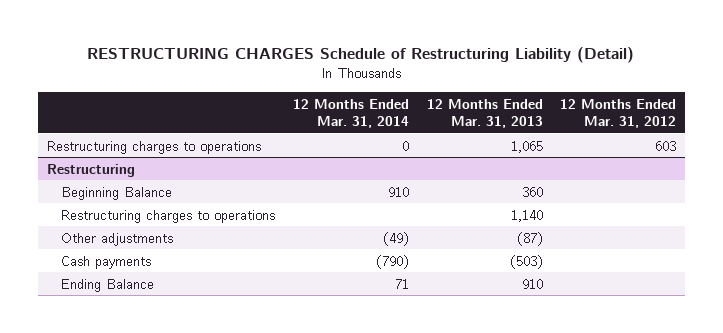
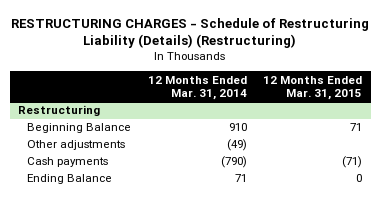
[87,47,635,64] RESTRUCTURING CHARGES Schedule of Restructuring Liability (Detail) -> [11,17,370,49] RESTRUCTURING CHARGES - Schedule of Restructuring Liability (Details) (Restructuring)
[426,98,543,129] 12 Months Ended Mar. 31, 2013 -> none
[560,98,677,129] 12 Months Ended Mar. 31, 2012 -> none
none -> [263,75,363,101] 12 Months Ended Mar. 31, 2015
[46,140,261,154] Restructuring charges to operations -> none
[61,209,276,223] Restructuring charges to operations -> none

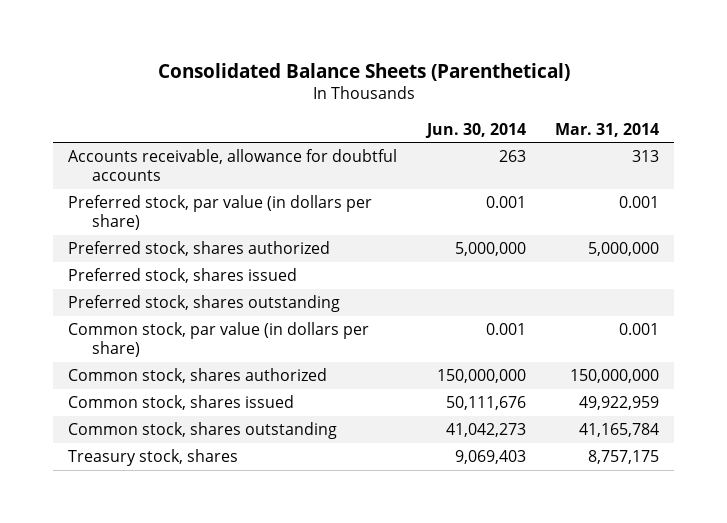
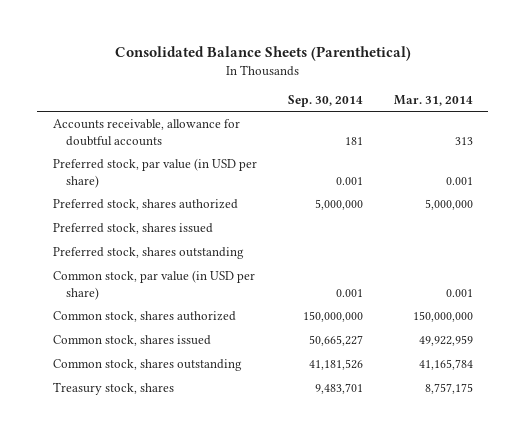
[424,122,526,138] Jun. 30, 2014 -> none
none -> [287,94,363,107] Sep. 30, 2014
[68,195,373,231] Preferred stock, par value (in dollars per share) -> [52,158,257,188] Preferred stock, par value (in USD per share)
[68,322,370,358] Common stock, par value (in dollars per share) -> [52,270,255,300] Common stock, par value (in USD per share)

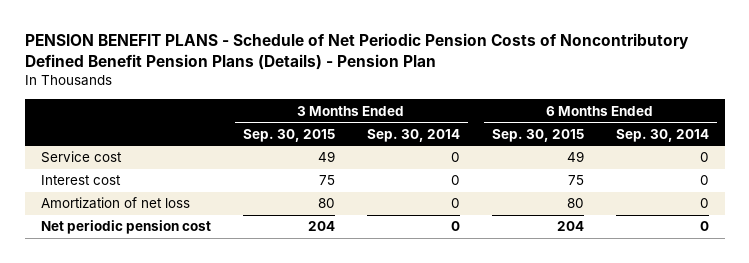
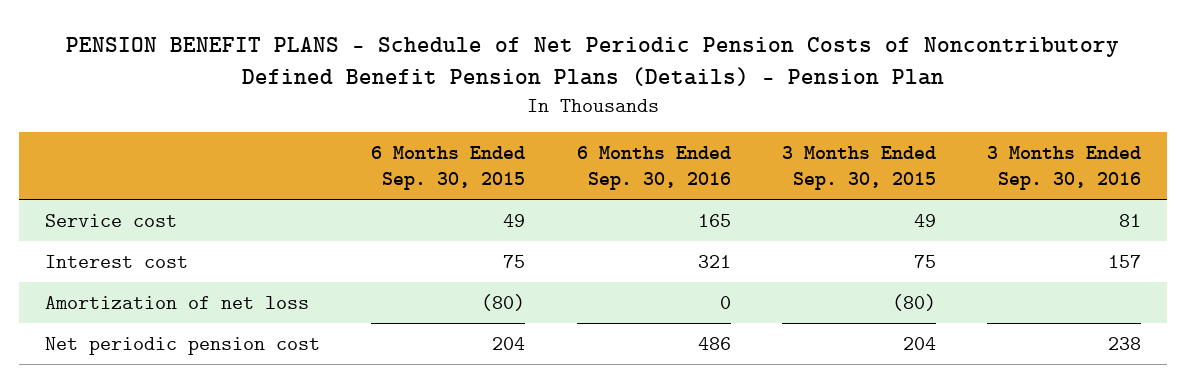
[366,128,460,142] Sep. 30, 2014 -> none
[615,128,709,142] Sep. 30, 2014 -> none
none -> [576,146,731,191] 6 Months Ended Sep. 30, 2016
none -> [987,146,1142,191] 3 Months Ended Sep. 30, 2016
[317,198,335,209] 80 -> [891,293,936,311] (80)
[566,198,584,209] 80 -> [481,293,526,311] (80)

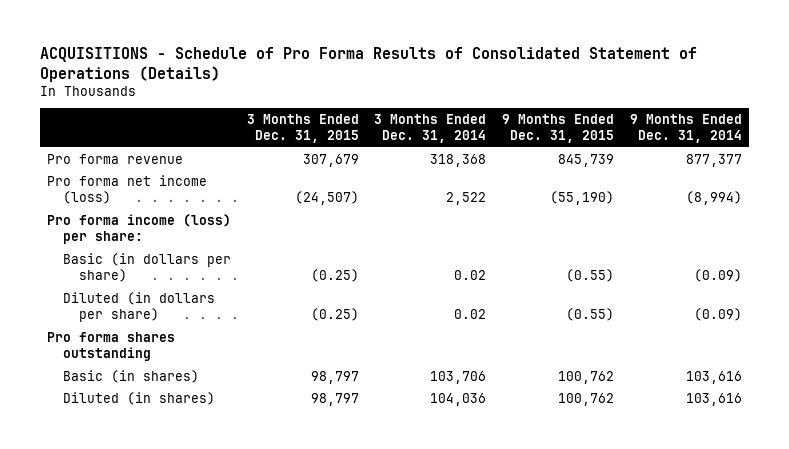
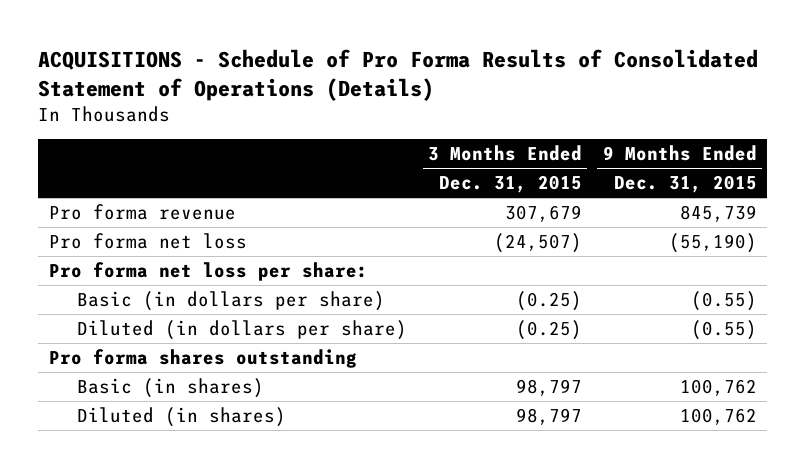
[374,114,487,144] 3 Months Ended Dec. 31, 2014 -> none
[629,114,742,144] 9 Months Ended Dec. 31, 2014 -> none
[47,174,208,205] Pro forma net income (loss) -> [48,232,247,249] Pro forma net loss
[47,213,232,245] Pro forma income (loss) per share: -> [48,261,368,281] Pro forma net loss per share:

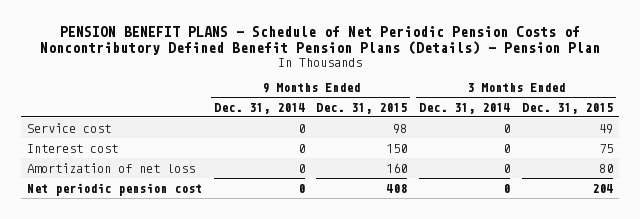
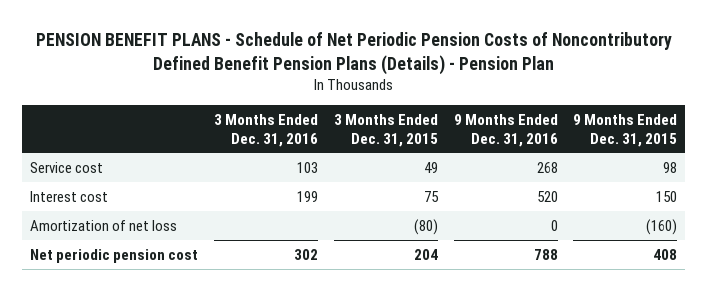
[213,102,305,114] Dec. 31, 2014 -> none
[419,102,511,114] Dec. 31, 2014 -> none
none -> [213,114,318,147] 3 Months Ended Dec. 31, 2016
none -> [453,114,558,147] 9 Months Ended Dec. 31, 2016
[386,162,408,173] 160 -> [646,218,678,235] (160)
[599,163,614,173] 80 -> [413,218,438,235] (80)

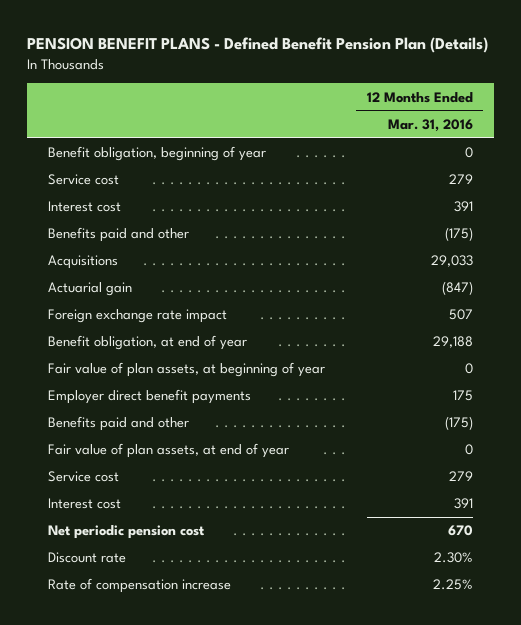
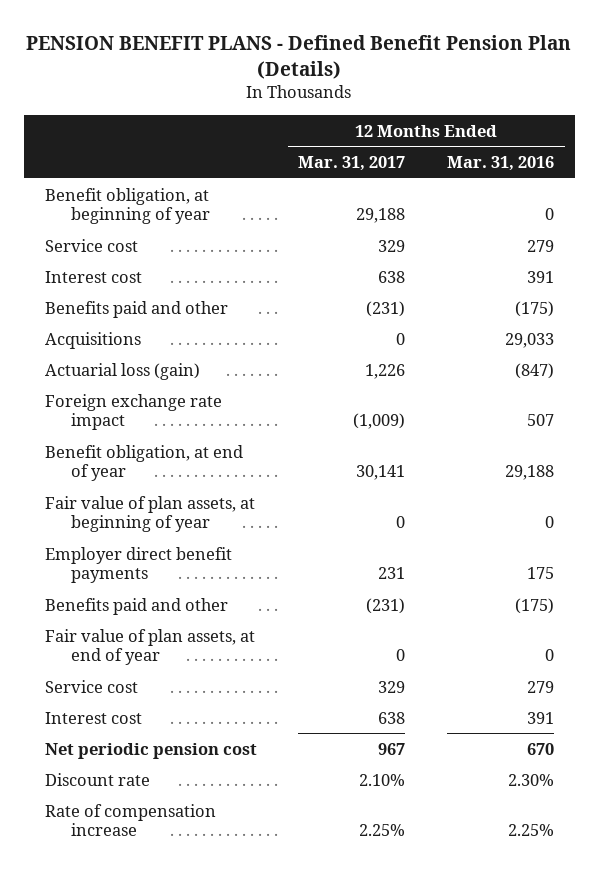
none -> [298,156,406,172] Mar. 31, 2017
[47,146,266,162] Benefit obligation, beginning of year -> [44,187,211,225] Benefit obligation, at beginning of year
[47,282,132,297] Actuarial gain -> [44,362,200,380] Actuarial loss (gain)

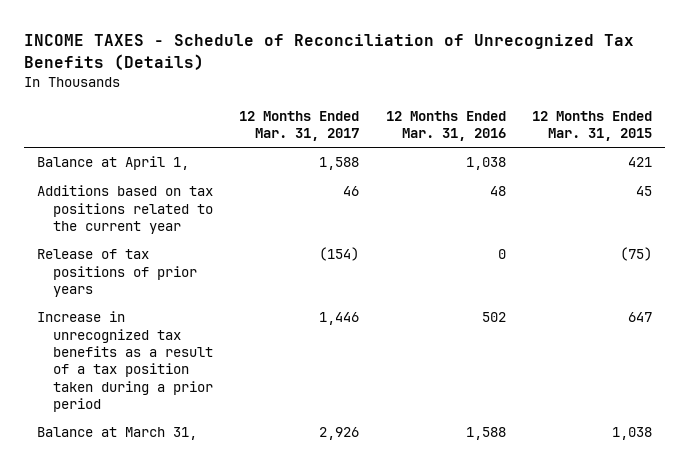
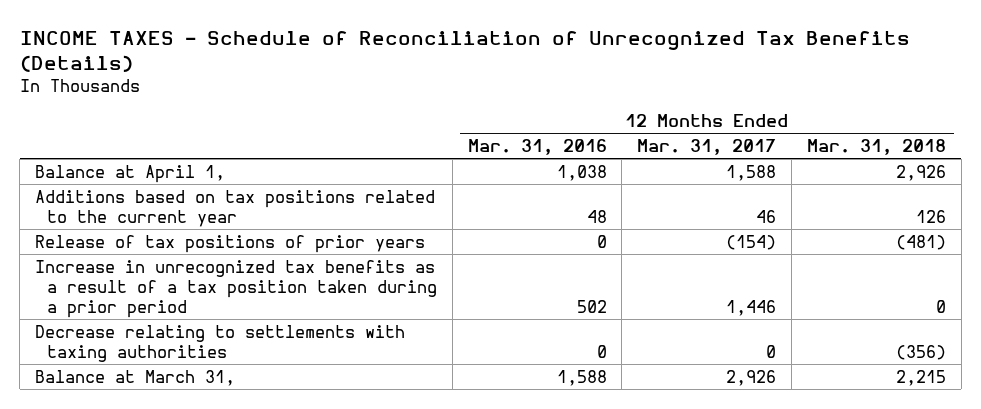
[531,110,652,142] 12 Months Ended Mar. 31, 2015 -> none
none -> [806,138,946,155] Mar. 31, 2018
none -> [35,324,406,362] Decrease relating to settlements with taxing authorities

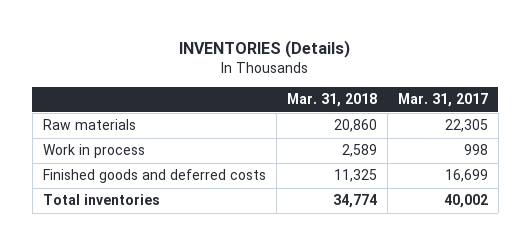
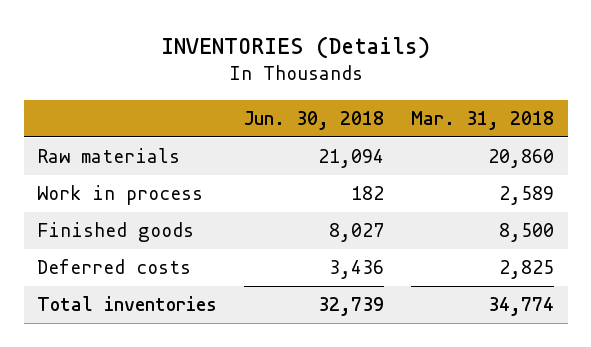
[397,93,488,108] Mar. 31, 2017 -> none
none -> [244,110,385,130] Jun. 30, 2018
[42,169,266,184] Finished goods and deferred costs -> none
none -> [37,222,195,243] Finished goods
none -> [37,259,192,275] Deferred costs

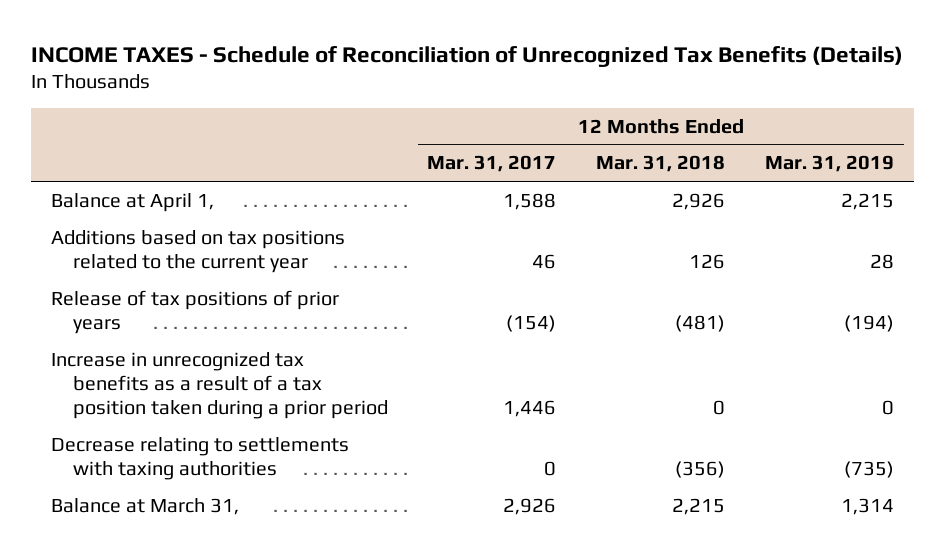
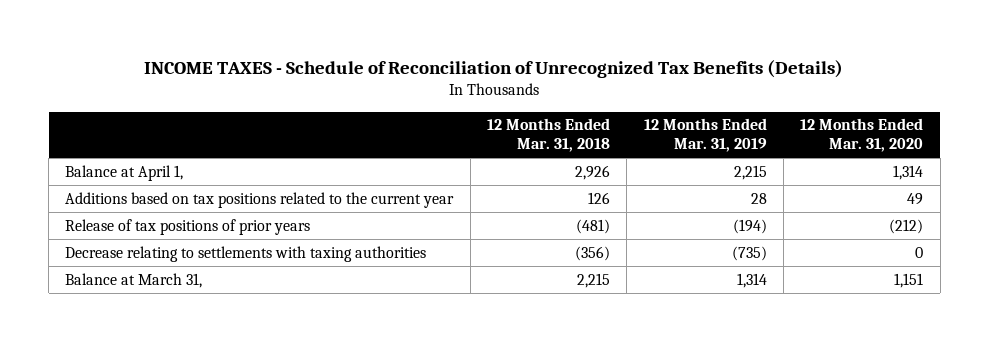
[427,155,557,173] Mar. 31, 2017 -> none
none -> [800,118,924,153] 12 Months Ended Mar. 31, 2020
[50,351,388,420] Increase in unrecognized tax benefits as a result of a tax position taken during a prior period -> none

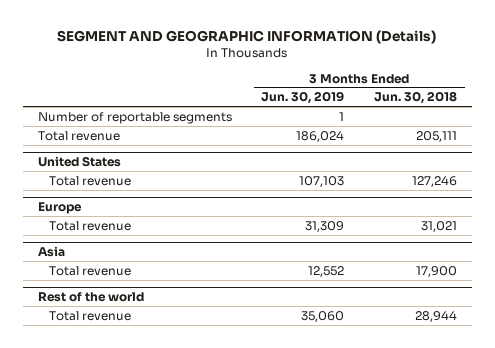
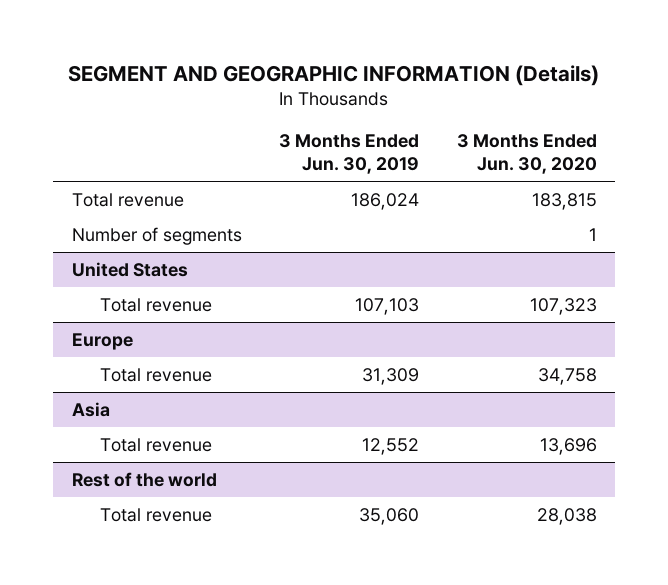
[374,91,458,105] Jun. 30, 2018 -> none
none -> [456,134,597,175] 3 Months Ended Jun. 30, 2020
[37,111,232,124] Number of reportable segments -> none
none -> [71,226,242,245] Number of segments

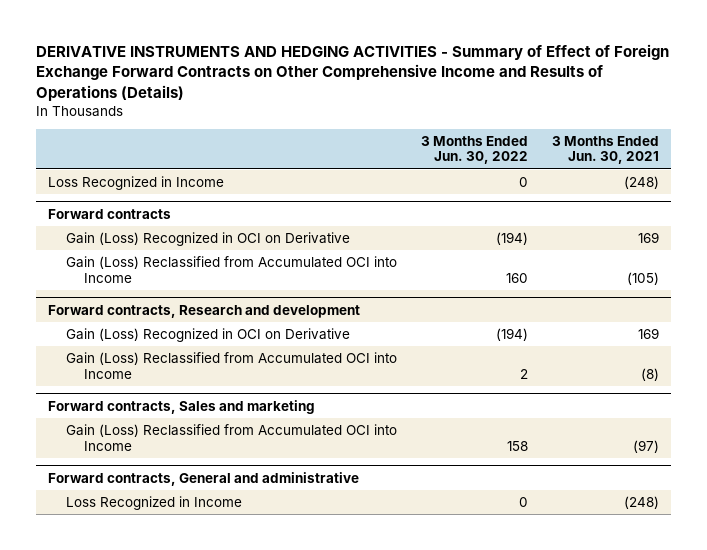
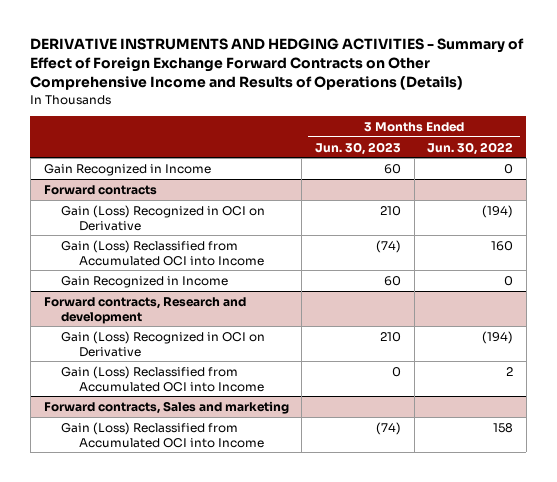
[552,135,660,165] 3 Months Ended Jun. 30, 2021 -> none
none -> [314,141,401,155] Jun. 30, 2023
[48,175,225,190] Loss Recognized in Income -> [43,163,211,176] Gain Recognized in Income
none -> [61,275,229,288] Gain Recognized in Income
[48,471,360,486] Forward contracts, General and administrative -> none
[66,495,243,510] Loss Recognized in Income -> none

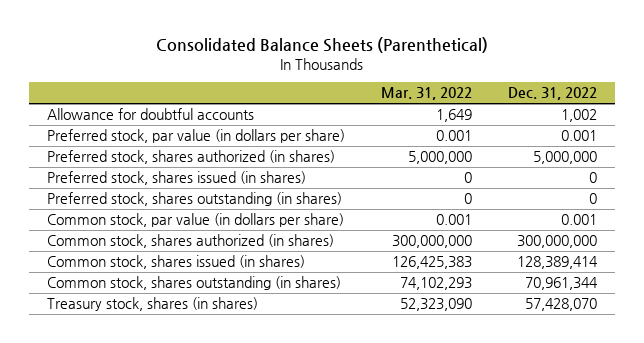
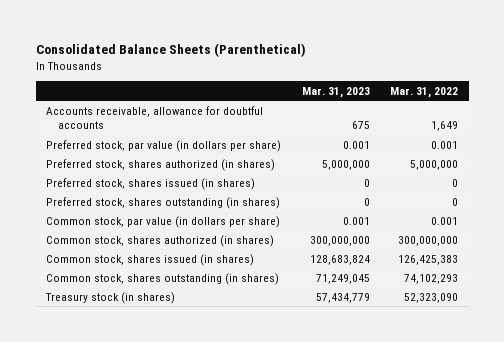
[508,87,598,101] Dec. 31, 2022 -> none
none -> [301,86,370,98] Mar. 31, 2023
[46,108,254,121] Allowance for doubtful accounts -> [46,105,264,130] Accounts receivable, allowance for doubtful accounts
[46,297,258,312] Treasury stock, shares (in shares) -> [45,291,176,304] Treasury stock (in shares)

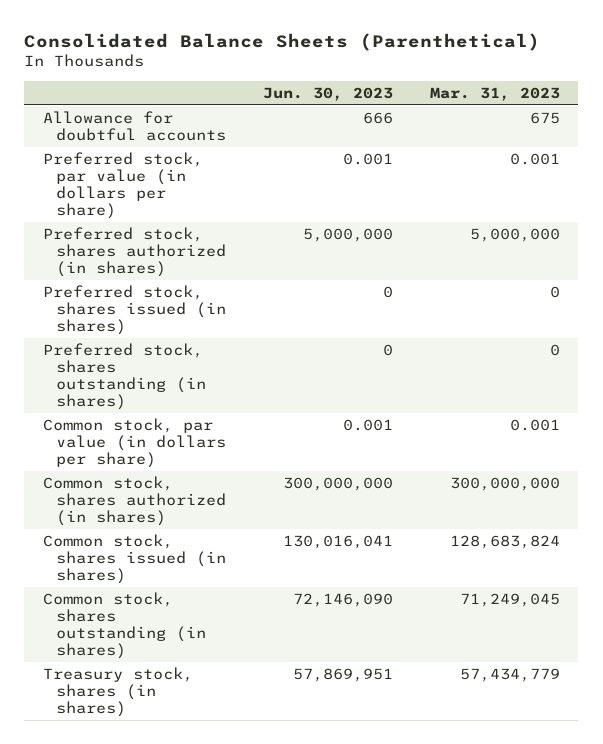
[390,86,459,98] Mar. 31, 2022 -> none
none -> [262,86,393,101] Jun. 30, 2023
[46,105,264,130] Accounts receivable, allowance for doubtful accounts -> [42,111,226,142] Allowance for doubtful accounts
[45,291,176,304] Treasury stock (in shares) -> [42,667,193,717] Treasury stock, shares (in shares)

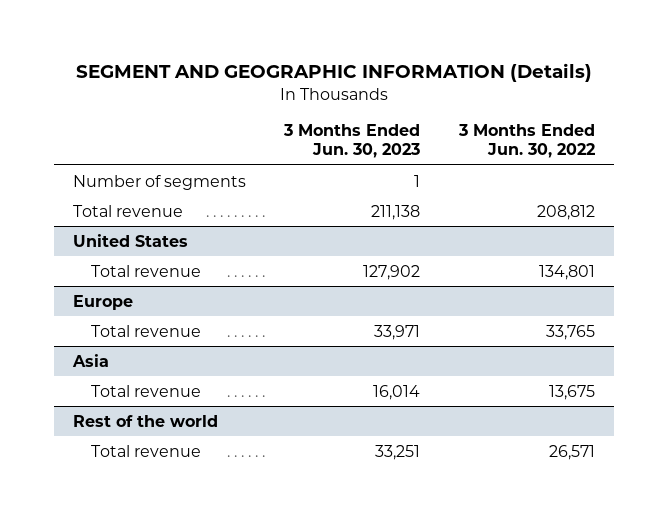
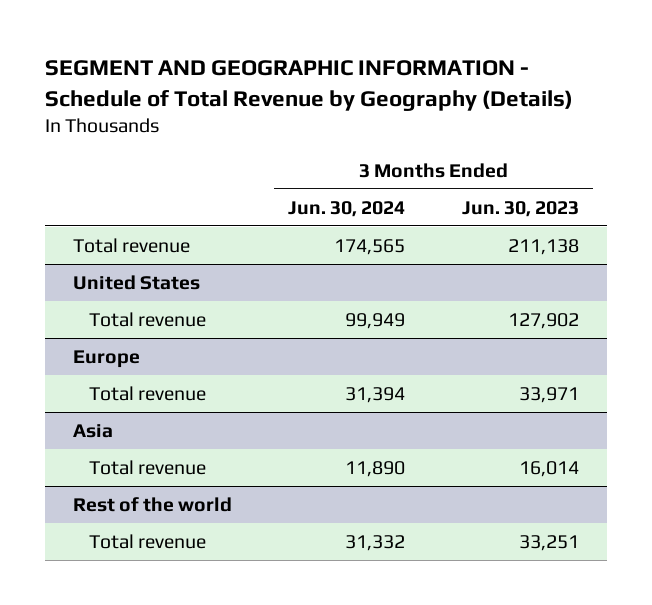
[75,63,592,83] SEGMENT AND GEOGRAPHIC INFORMATION (Details) -> [45,60,574,111] SEGMENT AND GEOGRAPHIC INFORMATION - Schedule of Total Revenue by Geography (Details)
[458,124,596,159] 3 Months Ended Jun. 30, 2022 -> none
none -> [288,200,406,217] Jun. 30, 2024
[72,174,246,190] Number of segments -> none

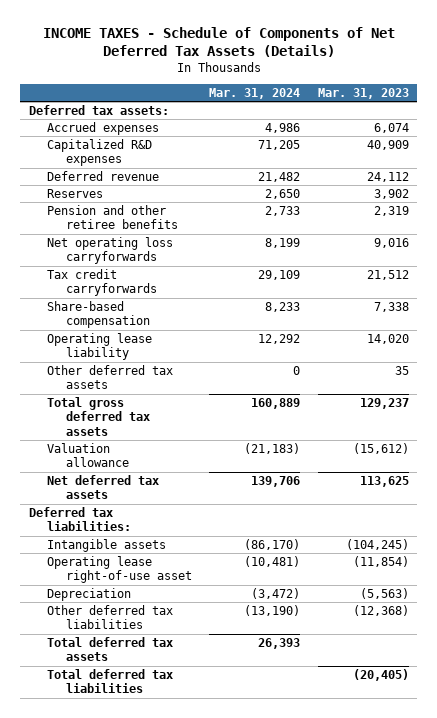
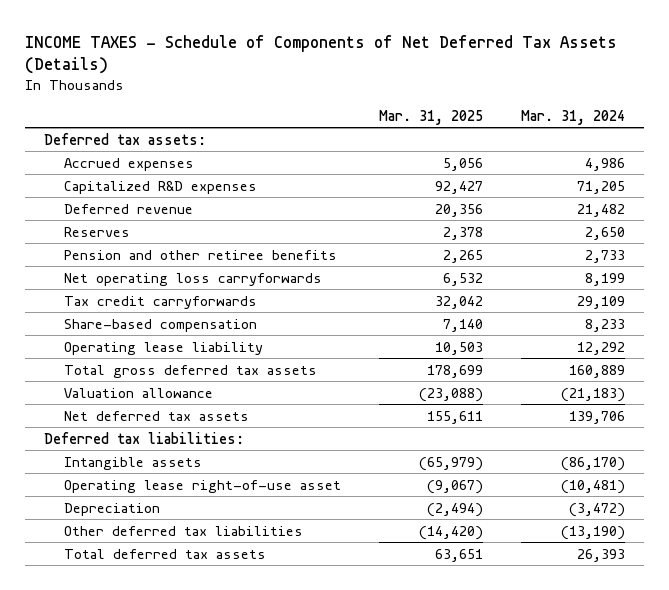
[317,88,409,100] Mar. 31, 2023 -> none
none -> [379,109,484,125] Mar. 31, 2025
[47,365,174,390] Other deferred tax assets -> none
[47,669,174,694] Total deferred tax liabilities -> none

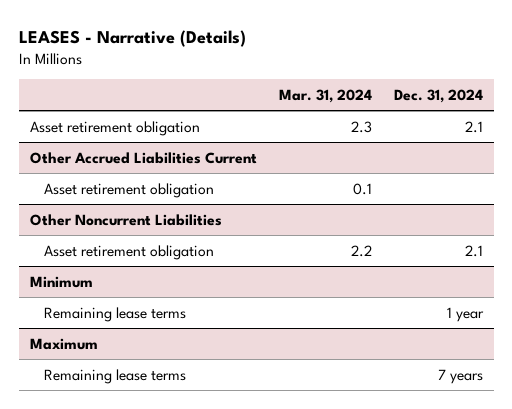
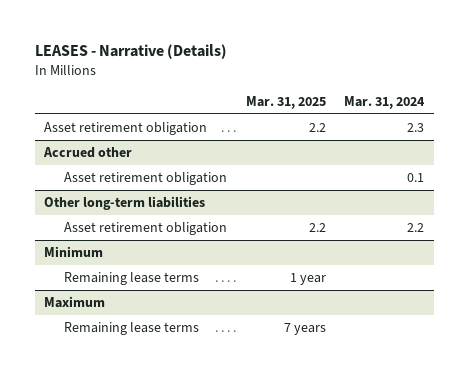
[393,88,483,103] Dec. 31, 2024 -> none
none -> [245,95,326,109] Mar. 31, 2025
[29,151,257,164] Other Accrued Liabilities Current -> [43,146,133,158] Accrued other
[29,213,222,226] Other Noncurrent Liabilities -> [44,195,206,210] Other long-term liabilities

